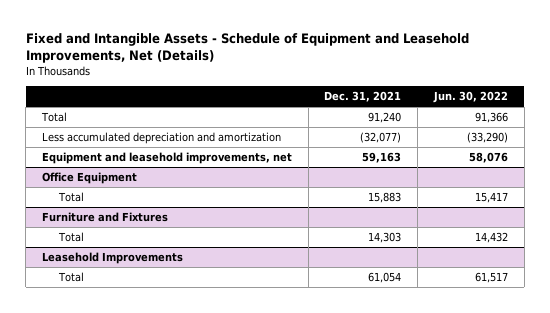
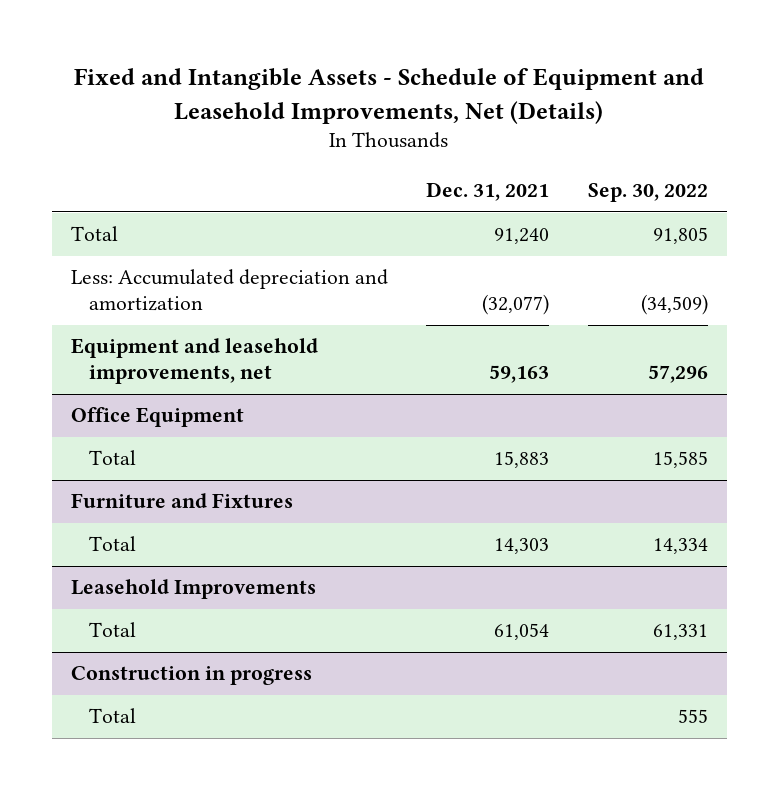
[432,91,508,104] Jun. 30, 2022 -> none
none -> [587,183,708,203] Sep. 30, 2022
[41,131,281,144] Less accumulated depreciation and amortization -> [71,269,389,312] Less: Accumulated depreciation and amortization
none -> [71,666,313,686] Construction in progress
none -> [89,708,137,724] Total

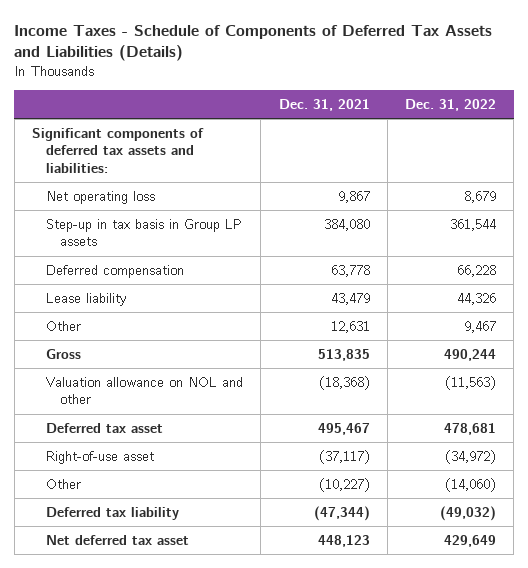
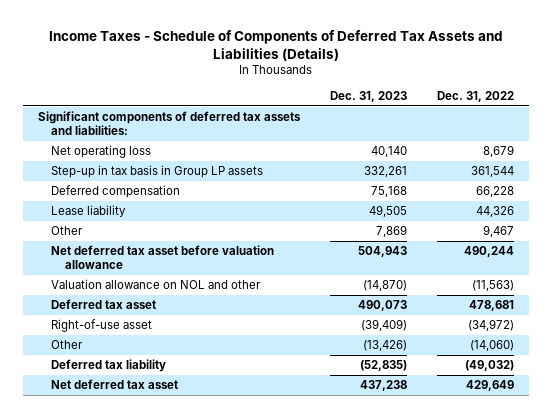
[278,99,370,112] Dec. 31, 2021 -> none
none -> [330,91,408,103] Dec. 31, 2023
[45,348,81,359] Gross -> [51,245,275,269] Net deferred tax asset before valuation allowance

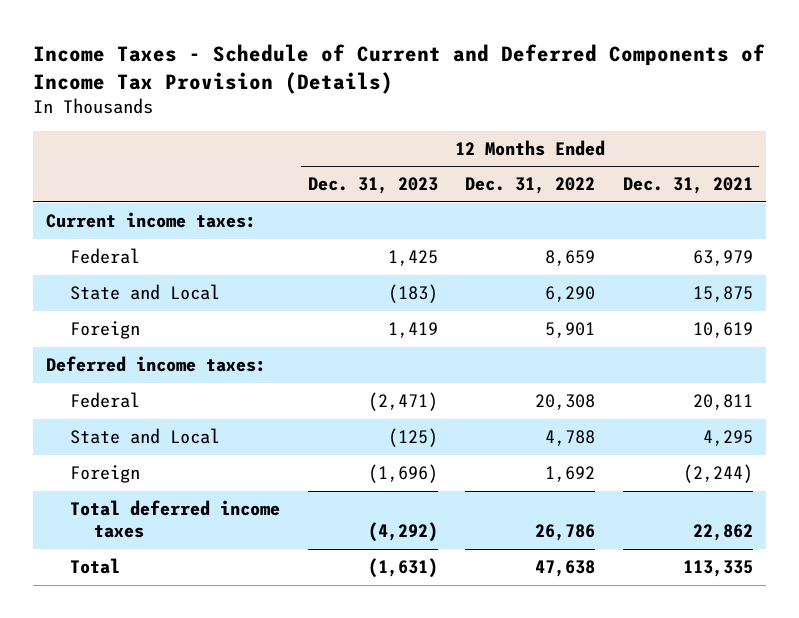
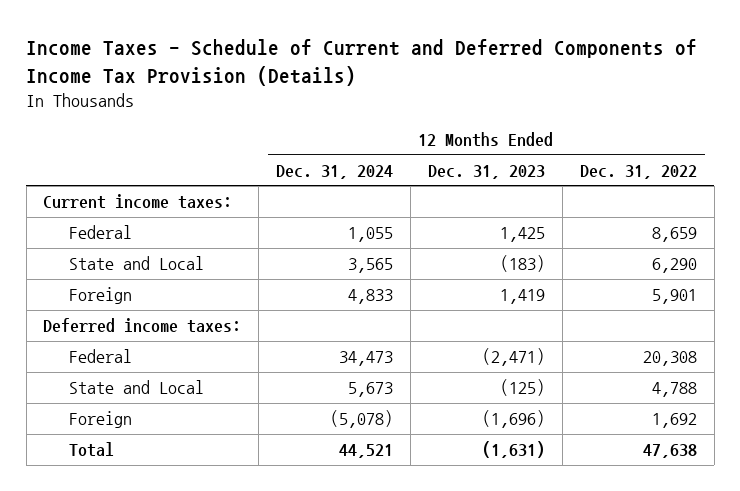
[622,177,753,195] Dec. 31, 2021 -> none
none -> [276,164,394,179] Dec. 31, 2024
[70,500,281,539] Total deferred income taxes -> none

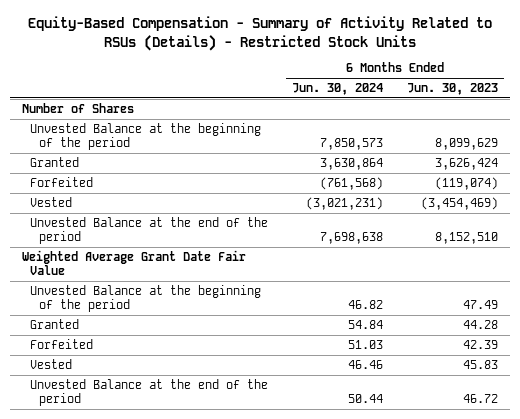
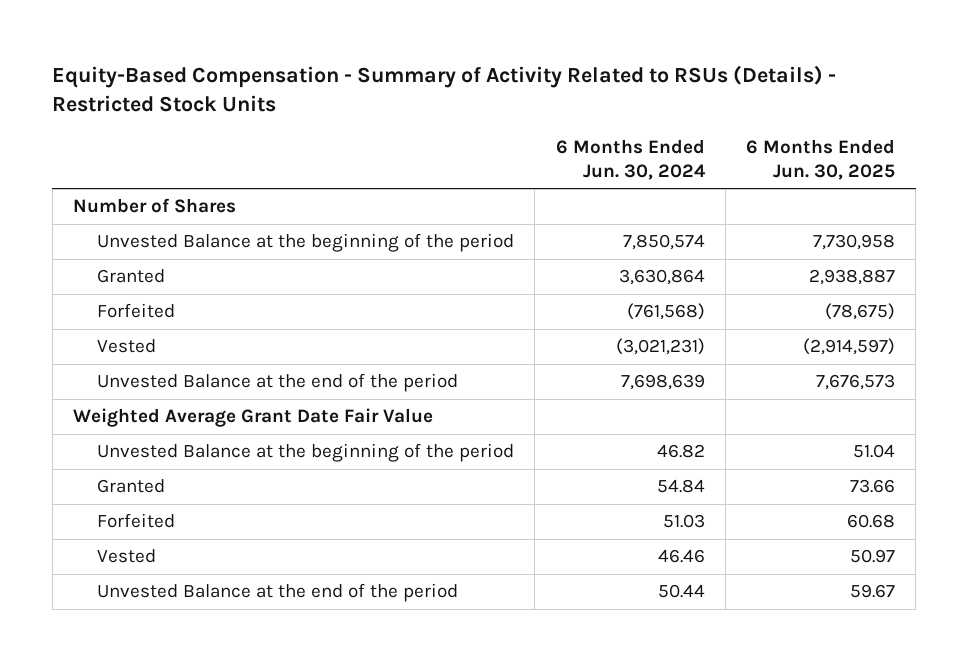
[407,83,499,96] Jun. 30, 2023 -> none
none -> [745,139,895,180] 6 Months Ended Jun. 30, 2025
[320,138,384,151] 7,850,573 -> [622,234,705,251] 7,850,574
[320,232,384,245] 7,698,638 -> [620,374,705,391] 7,698,639

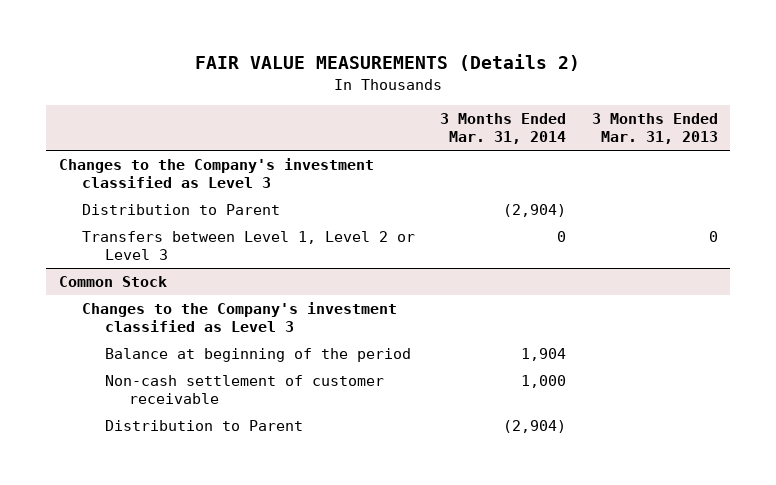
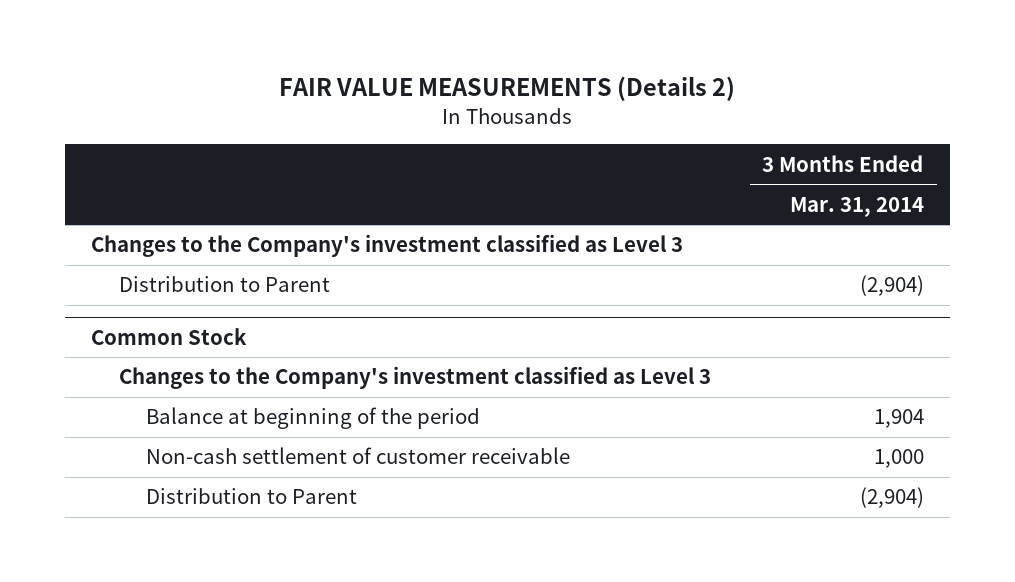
[591,113,718,145] 3 Months Ended Mar. 31, 2013 -> none
[82,231,416,261] Transfers between Level 1, Level 2 or Level 3 -> none

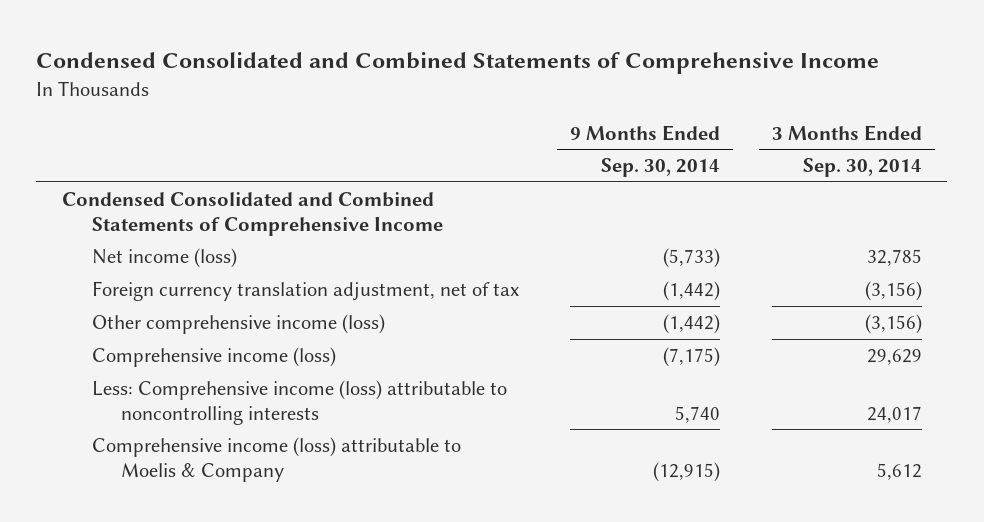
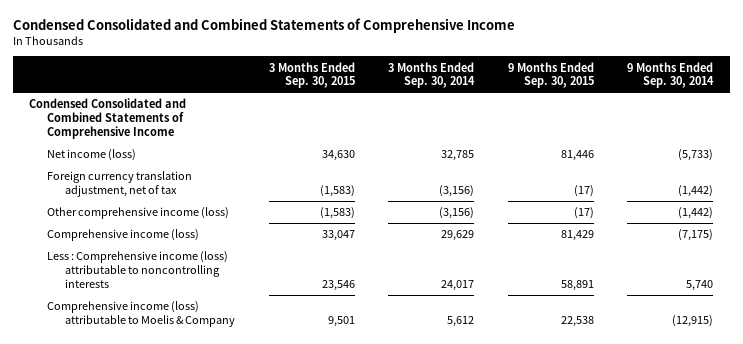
none -> [268,61,355,89] 3 Months Ended Sep. 30, 2015
none -> [507,61,594,89] 9 Months Ended Sep. 30, 2015
[91,380,507,425] Less: Comprehensive income (loss) attributable to noncontrolling interests -> [47,251,229,288] Less : Comprehensive income (loss) attributable to noncontrolling interests

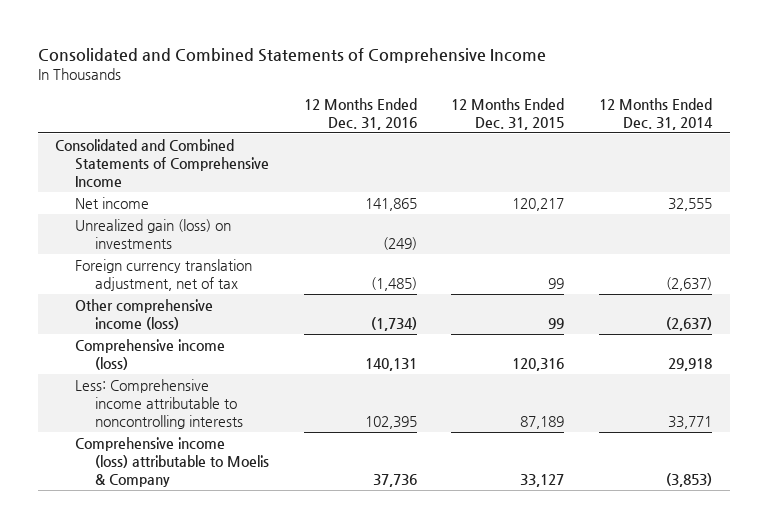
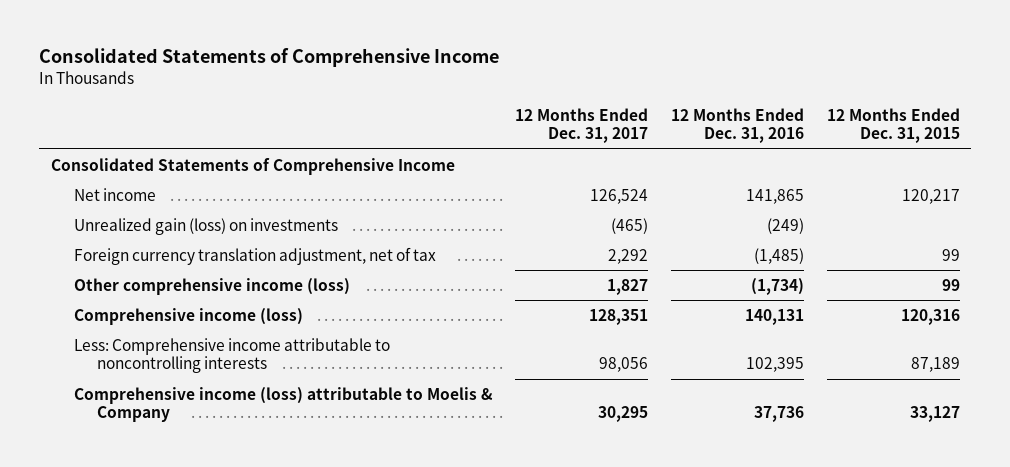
[38,47,547,63] Consolidated and Combined Statements of Comprehensive Income -> [39,48,500,68] Consolidated Statements of Comprehensive Income
[599,97,714,131] 12 Months Ended Dec. 31, 2014 -> none
none -> [514,107,648,144] 12 Months Ended Dec. 31, 2017
[55,138,270,188] Consolidated and Combined Statements of Comprehensive Income -> [50,157,455,175] Consolidated Statements of Comprehensive Income

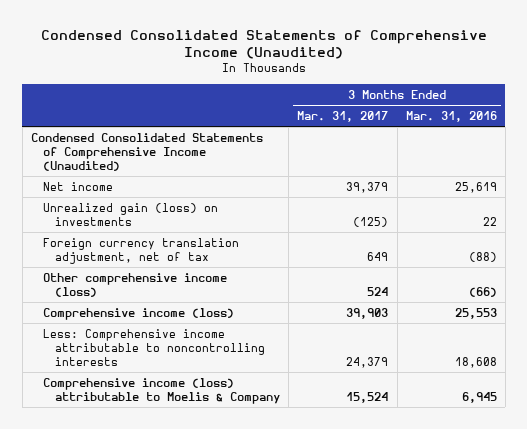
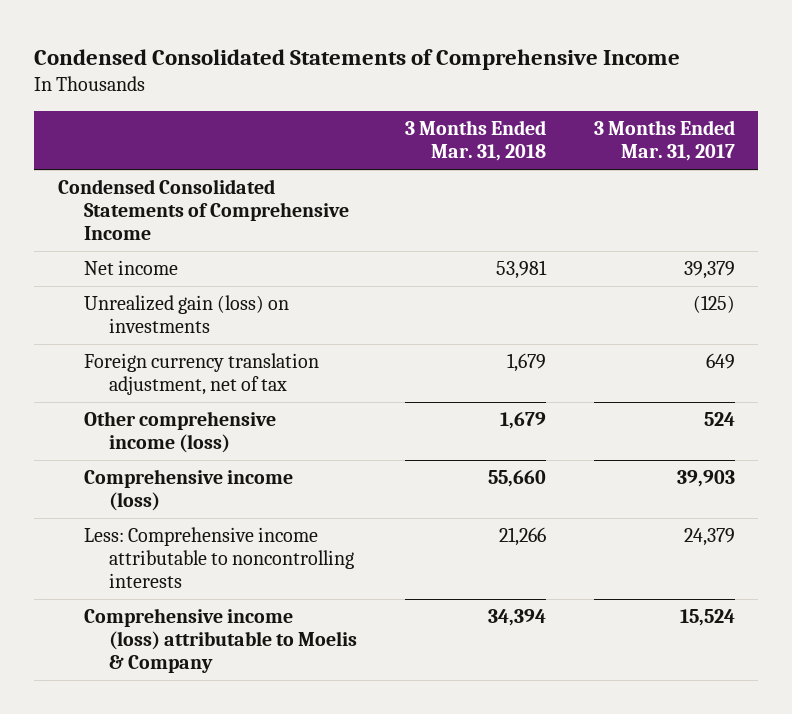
[40,29,487,60] Condensed Consolidated Statements of Comprehensive Income (Unaudited) -> [33,48,680,70] Condensed Consolidated Statements of Comprehensive Income
[405,111,497,123] Mar. 31, 2016 -> none
none -> [404,120,546,162] 3 Months Ended Mar. 31, 2018
[30,132,263,171] Condensed Consolidated Statements of Comprehensive Income (Unaudited) -> [57,179,349,241] Condensed Consolidated Statements of Comprehensive Income

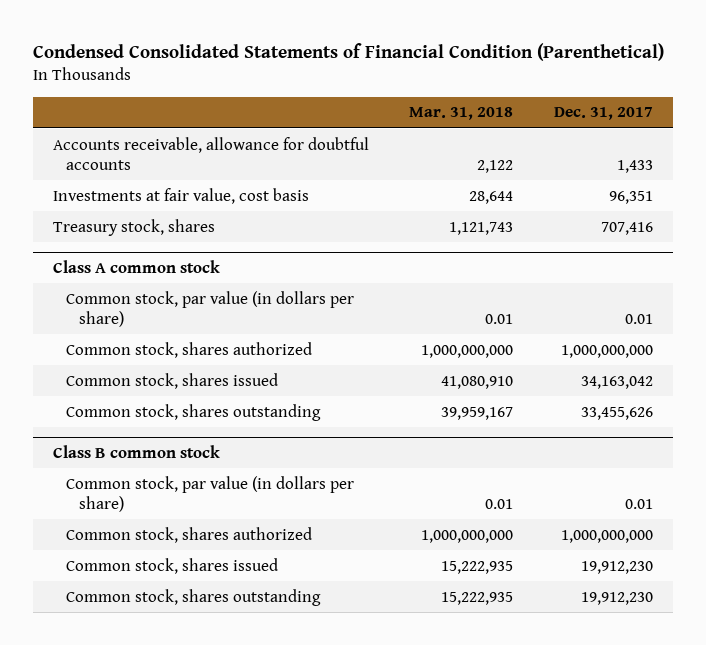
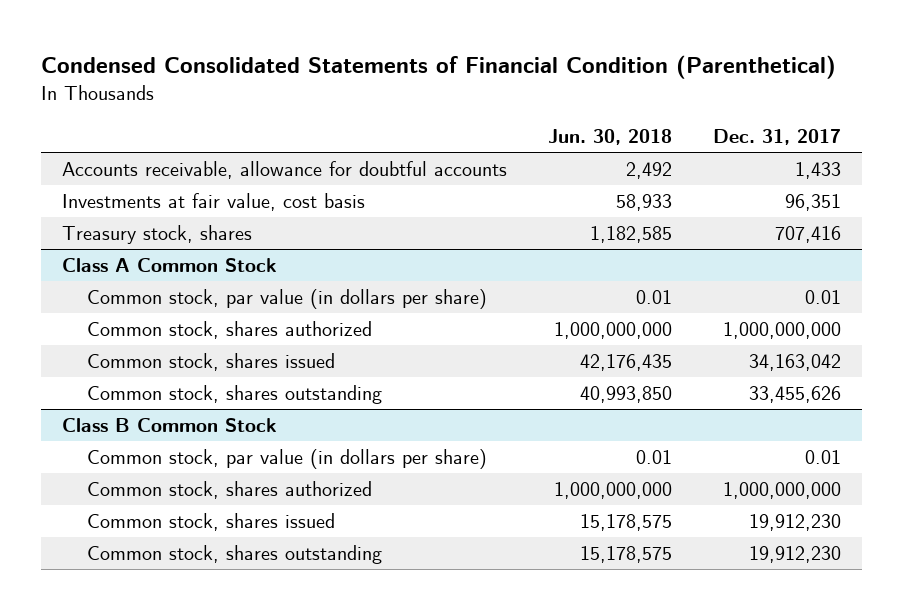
[409,107,514,121] Mar. 31, 2018 -> none
none -> [548,129,673,146] Jun. 30, 2018
[52,259,220,273] Class A common stock -> [61,258,277,273] Class A Common Stock
[52,444,220,458] Class B common stock -> [61,418,277,433] Class B Common Stock

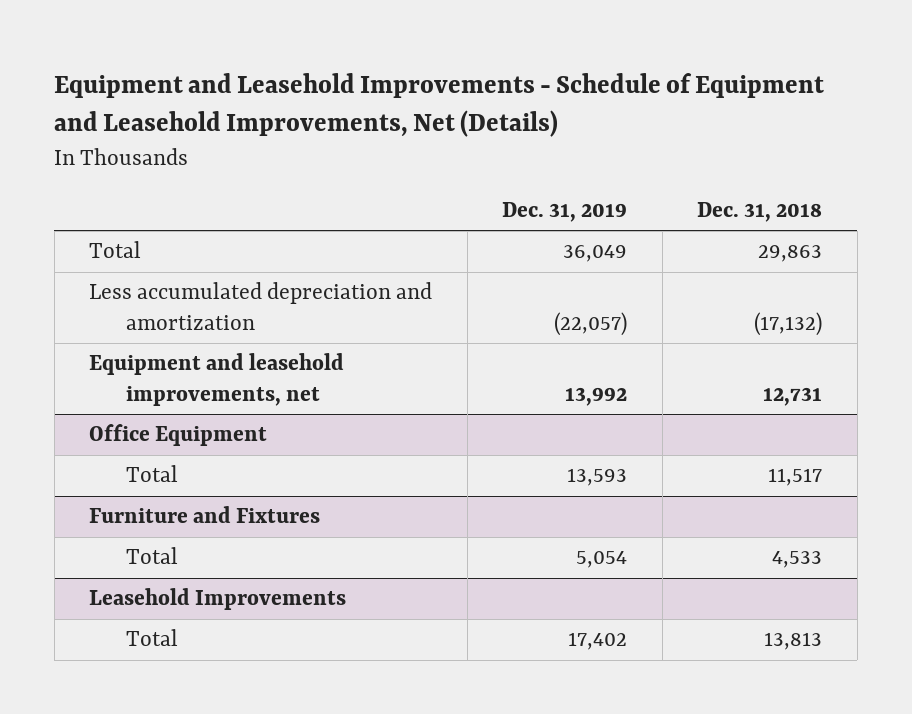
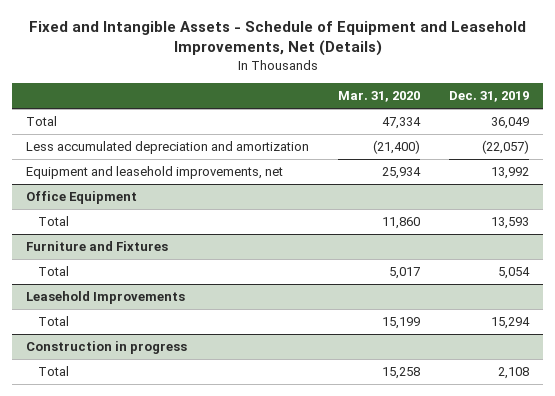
[54,72,825,138] Equipment and Leasehold Improvements - Schedule of Equipment and Leasehold Improvements, Net (Details) -> [28,20,526,57] Fixed and Intangible Assets - Schedule of Equipment and Leasehold Improvements, Net (Details)
[697,201,823,222] Dec. 31, 2018 -> none
none -> [338,91,421,103] Mar. 31, 2020
[568,632,628,651] 17,402 -> [490,317,530,330] 15,294
none -> [26,341,188,355] Construction in progress
none -> [38,366,70,377] Total

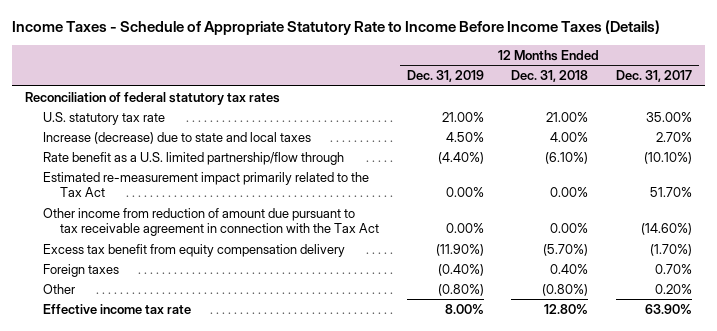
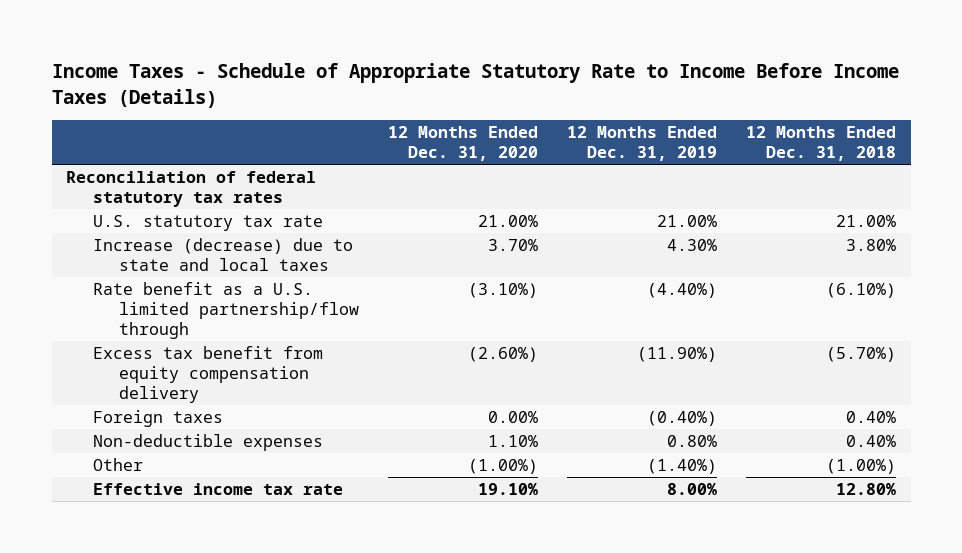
[615,70,692,83] Dec. 31, 2017 -> none
none -> [387,126,538,162] 12 Months Ended Dec. 31, 2020
[445,131,484,142] 4.50% -> [666,239,717,252] 4.30%
[550,131,589,142] 4.00% -> [846,239,897,252] 3.80%
[42,171,369,198] Estimated re-measurement impact primarily related to the Tax Act -> none
[42,207,380,237] Other income from reduction of amount due pursuant to tax receivable agreement in connection with the Tax Act -> none
none -> [92,434,323,452] Non-deductible expenses
[437,283,484,296] (0.80%) -> [646,459,717,475] (1.40%)
[542,283,589,296] (0.80%) -> [826,459,897,475] (1.00%)

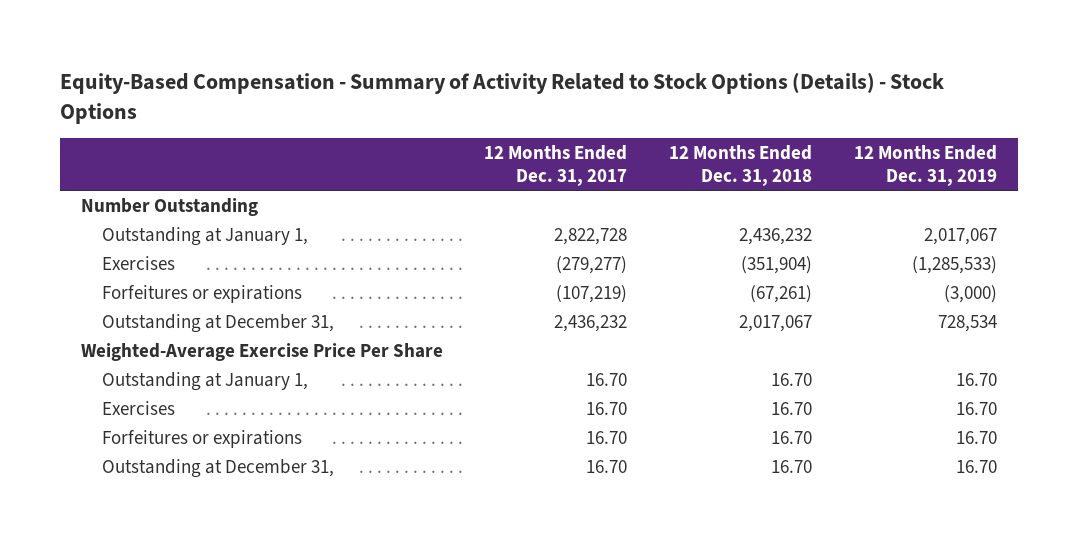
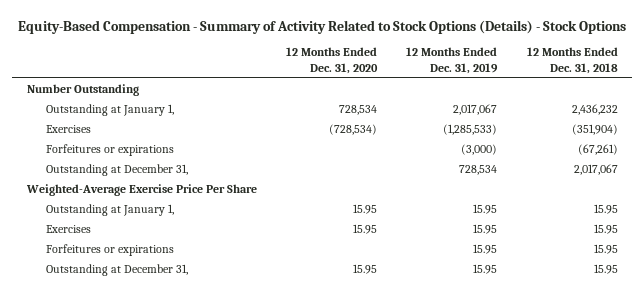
[484,144,628,187] 12 Months Ended Dec. 31, 2017 -> none
none -> [286,47,379,74] 12 Months Ended Dec. 31, 2020
[771,372,813,386] 16.70 -> [593,203,618,214] 15.95
[956,372,998,386] 16.70 -> [473,203,498,214] 15.95
[771,401,813,415] 16.70 -> [593,223,618,234] 15.95
[956,401,998,415] 16.70 -> [473,223,498,234] 15.95
[771,430,813,444] 16.70 -> [593,243,618,254] 15.95
[956,430,998,444] 16.70 -> [473,243,498,254] 15.95
[771,459,813,473] 16.70 -> [593,263,618,274] 15.95
[956,459,998,473] 16.70 -> [473,263,498,274] 15.95

